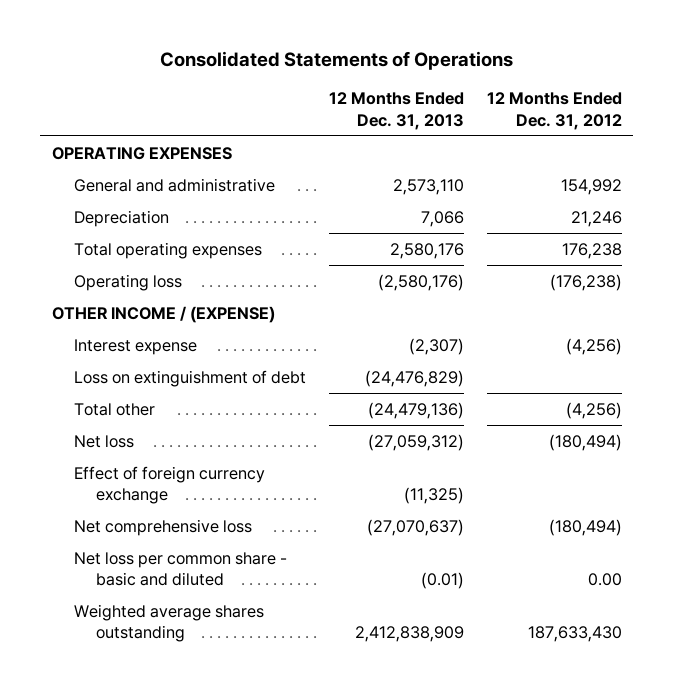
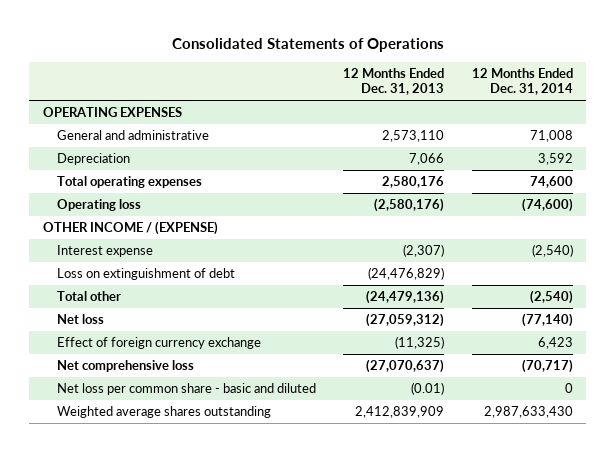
[486,92,622,130] 12 Months Ended Dec. 31, 2012 -> none
none -> [471,67,573,96] 12 Months Ended Dec. 31, 2014
[354,626,464,643] 2,412,838,909 -> [355,405,445,418] 2,412,839,909

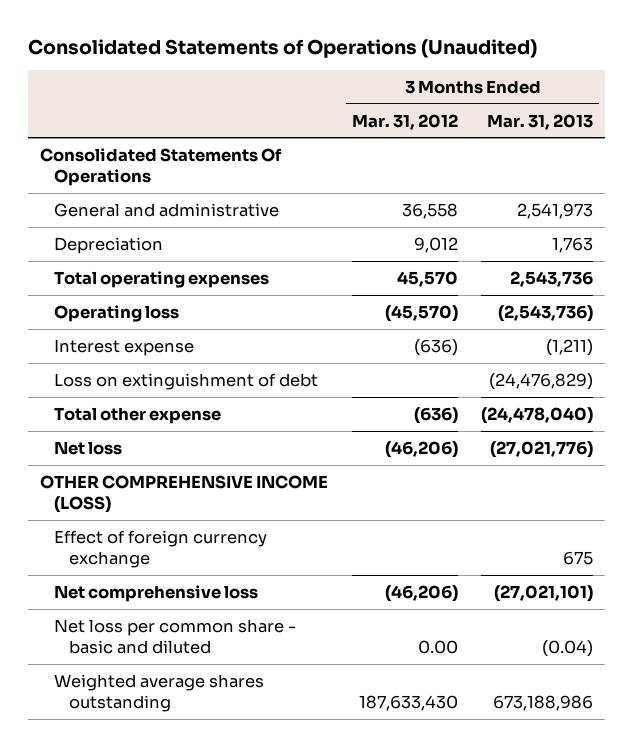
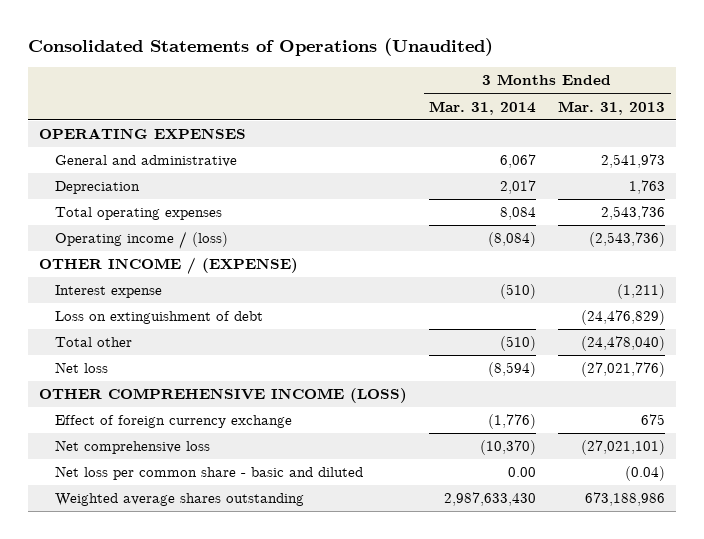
[351,113,458,130] Mar. 31, 2012 -> none
none -> [429,100,537,115] Mar. 31, 2014
[39,147,282,186] Consolidated Statements Of Operations -> none
none -> [39,128,247,140] OPERATING EXPENSES
[54,304,180,322] Operating loss -> [55,231,229,250] Operating income / (loss)
none -> [39,257,299,275] OTHER INCOME / (EXPENSE)
[54,406,222,424] Total other expense -> [55,337,133,348] Total other

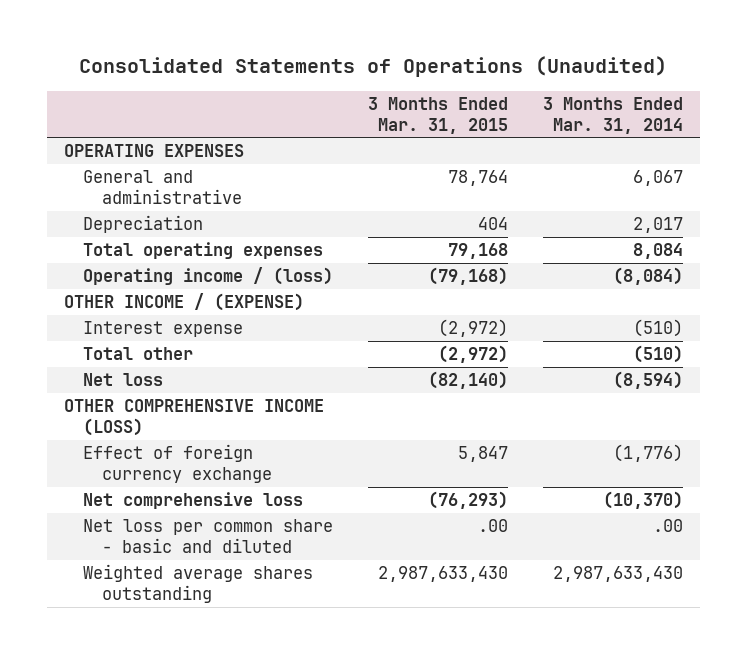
[558,100,666,115] Mar. 31, 2013 -> none
none -> [367,96,508,134] 3 Months Ended Mar. 31, 2015
[55,311,264,325] Loss on extinguishment of debt -> none
[508,467,537,478] 0.00 -> [652,519,683,533] .00

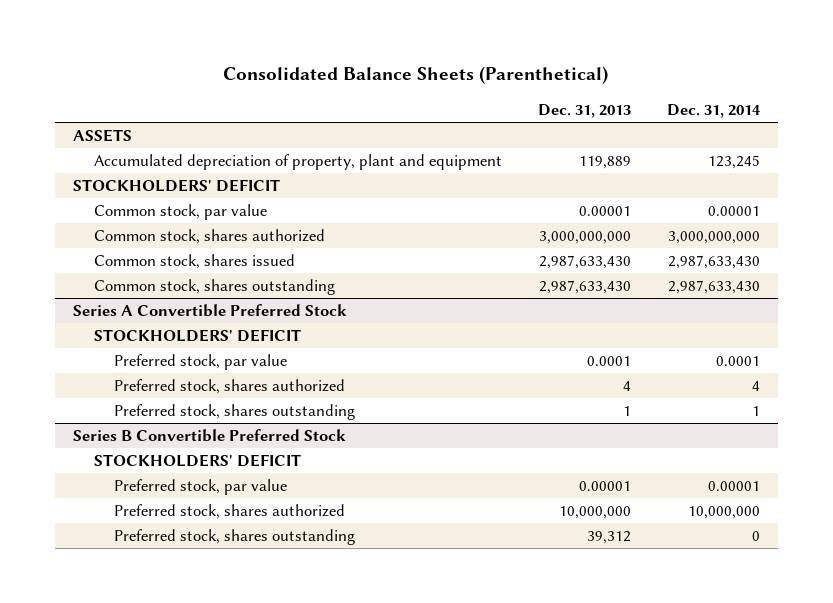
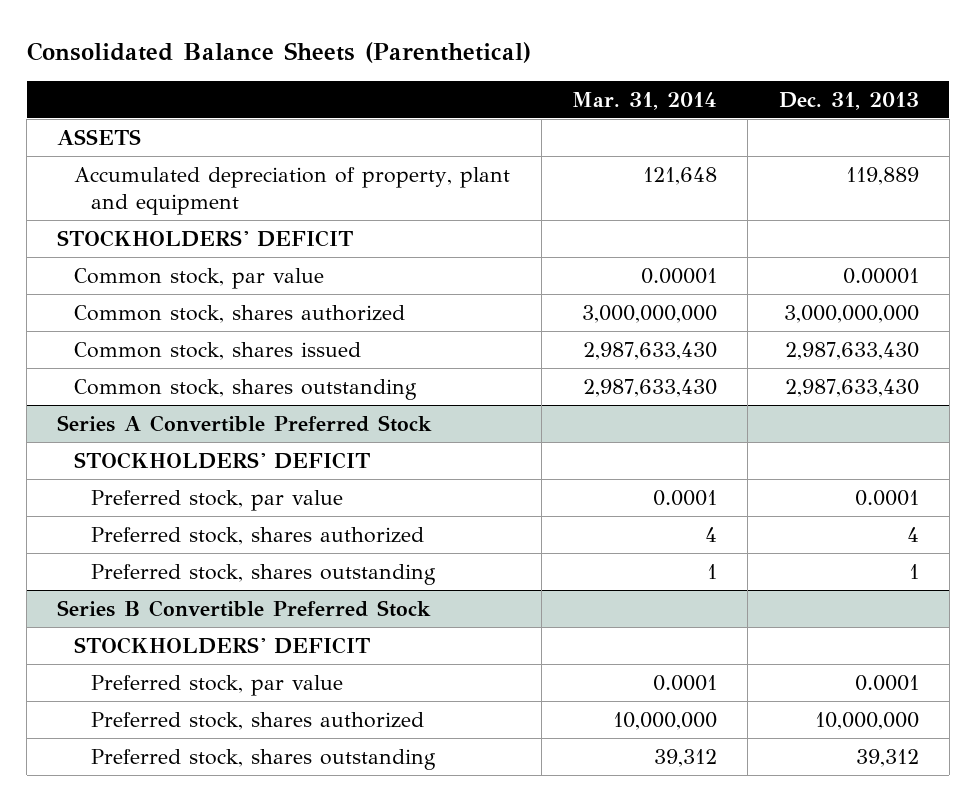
[666,104,761,119] Dec. 31, 2014 -> none
none -> [571,91,717,110] Mar. 31, 2014
[578,481,631,492] 0.00001 -> [854,674,919,691] 0.0001

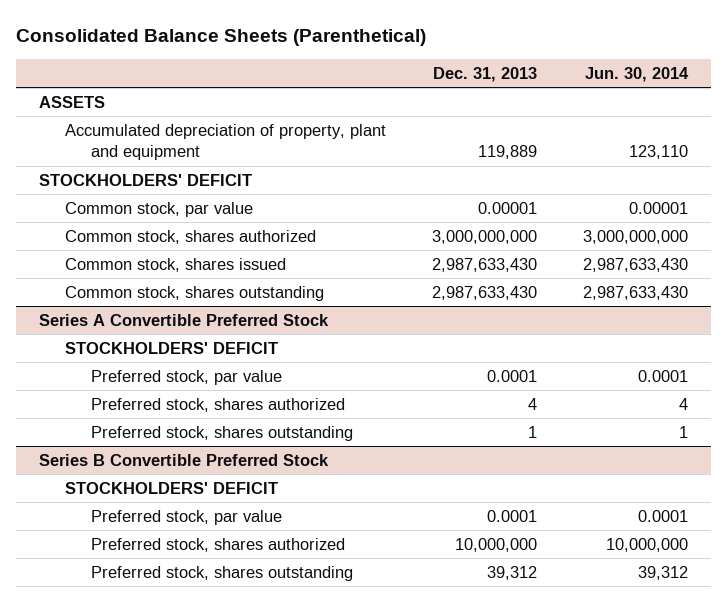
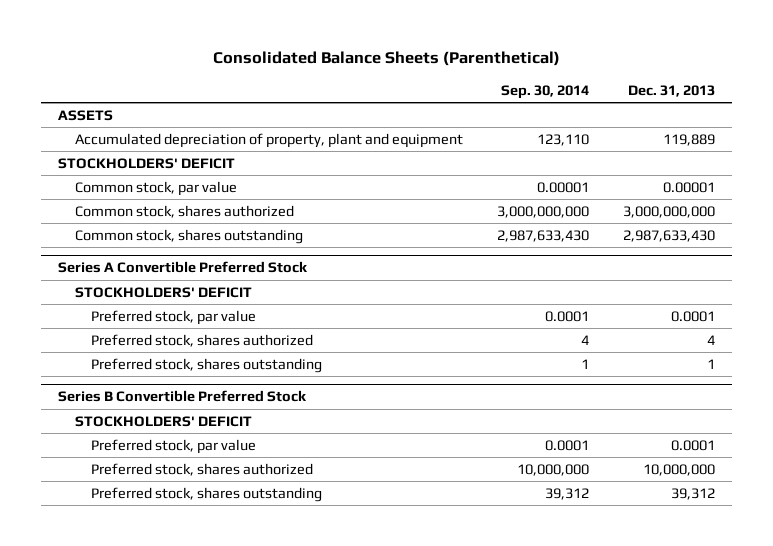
[585,66,690,82] Jun. 30, 2014 -> none
none -> [500,84,589,99] Sep. 30, 2014
[65,257,287,272] Common stock, shares issued -> none

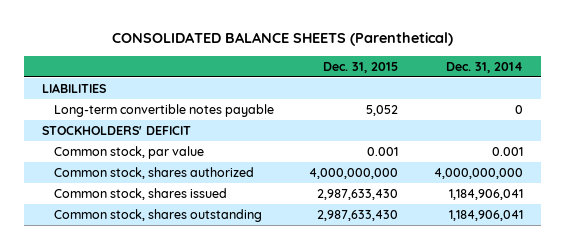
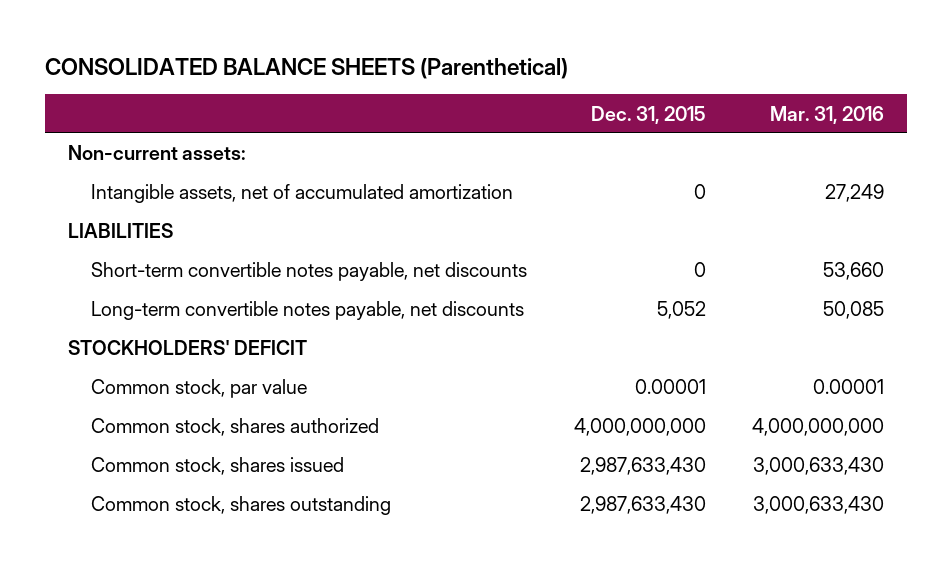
[446,61,524,73] Dec. 31, 2014 -> none
none -> [770,105,885,124] Mar. 31, 2016
none -> [68,145,247,161] Non-current assets:
none -> [91,184,514,204] Intangible assets, net of accumulated amortization
none -> [91,262,528,282] Short-term convertible notes payable, net discounts
[53,103,274,117] Long-term convertible notes payable -> [91,301,525,321] Long-term convertible notes payable, net discounts
[367,146,399,156] 0.001 -> [634,379,706,395] 0.00001

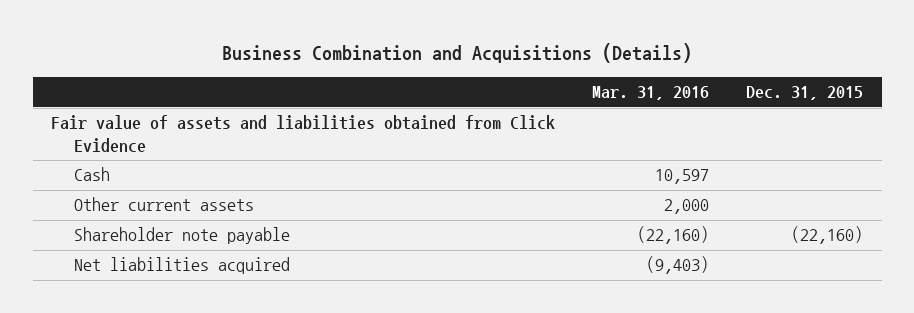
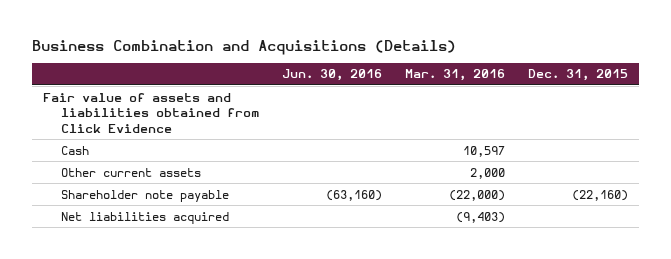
none -> [282,69,383,82] Jun. 30, 2016
[637,226,710,245] (22,160) -> [449,189,506,201] (22,000)

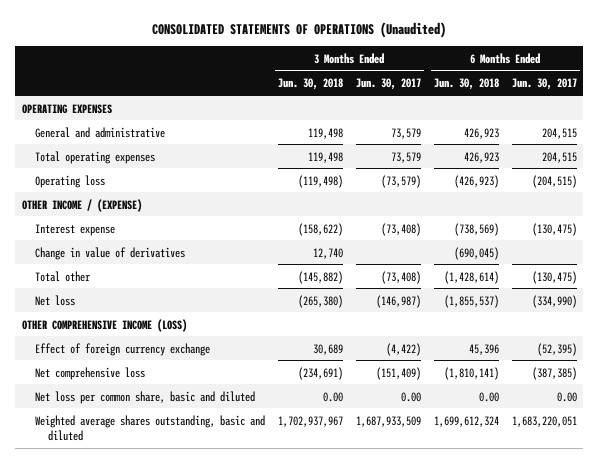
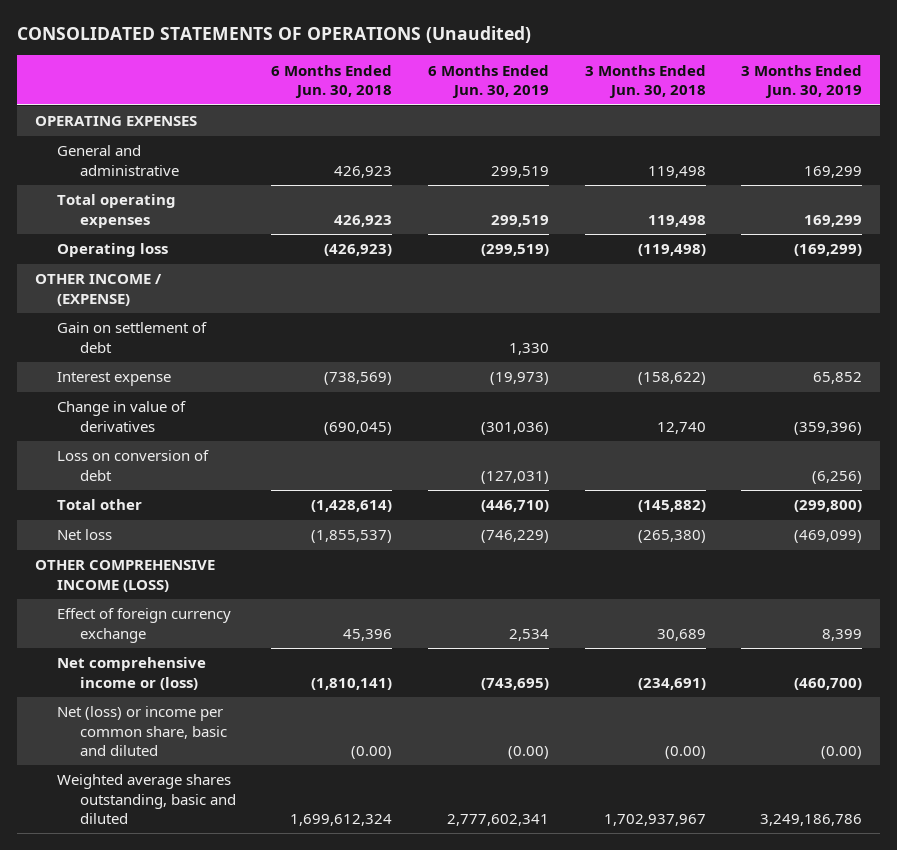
[355,78,421,91] Jun. 30, 2017 -> none
[511,78,577,91] Jun. 30, 2017 -> none
none -> [427,64,549,98] 6 Months Ended Jun. 30, 2019
none -> [741,64,863,98] 3 Months Ended Jun. 30, 2019
none -> [57,322,208,353] Gain on settlement of debt
none -> [57,450,210,481] Loss on conversion of debt
[34,366,145,380] Net comprehensive loss -> [57,657,207,690] Net comprehensive income or (loss)
[34,390,255,404] Net loss per common share, basic and diluted -> [57,706,227,756] Net (loss) or income per common share, basic and diluted
[322,391,343,402] 0.00 -> [664,745,706,759] (0.00)
[478,391,499,402] 0.00 -> [351,745,393,759] (0.00)

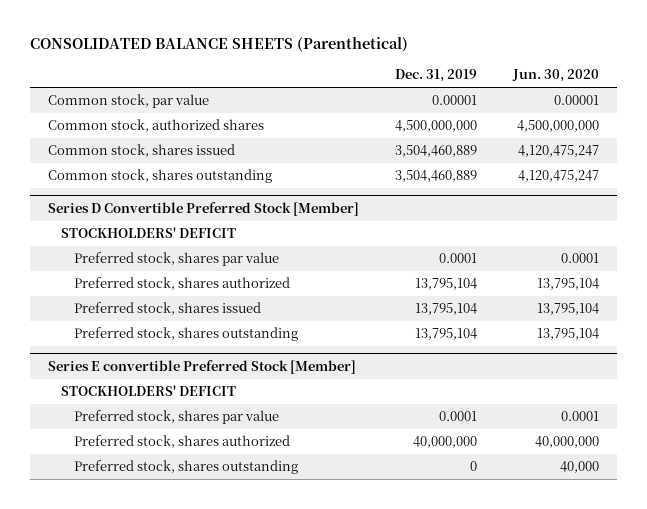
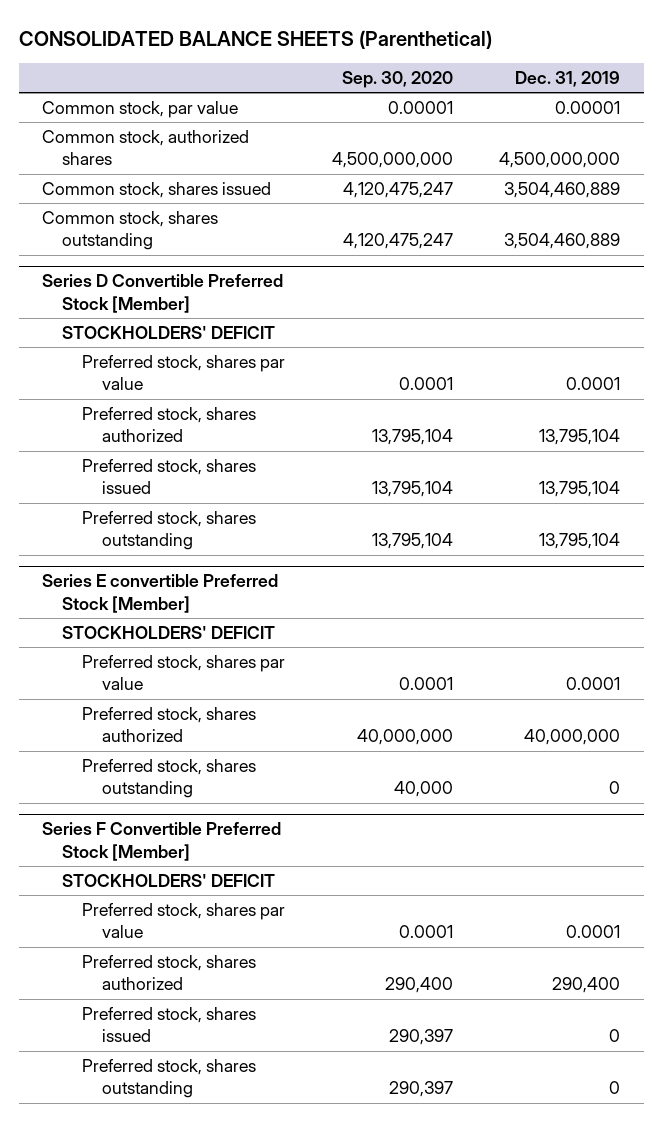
[512,69,600,83] Jun. 30, 2020 -> none
none -> [341,71,453,89] Sep. 30, 2020
none -> [42,822,282,861] Series F Convertible Preferred Stock [Member]
none -> [62,873,276,887] STOCKHOLDERS' DEFICIT
none -> [82,902,286,939] Preferred stock, shares par value
none -> [82,954,257,991] Preferred stock, shares authorized
none -> [82,1006,257,1043] Preferred stock, shares issued
none -> [82,1058,257,1099] Preferred stock, shares outstanding

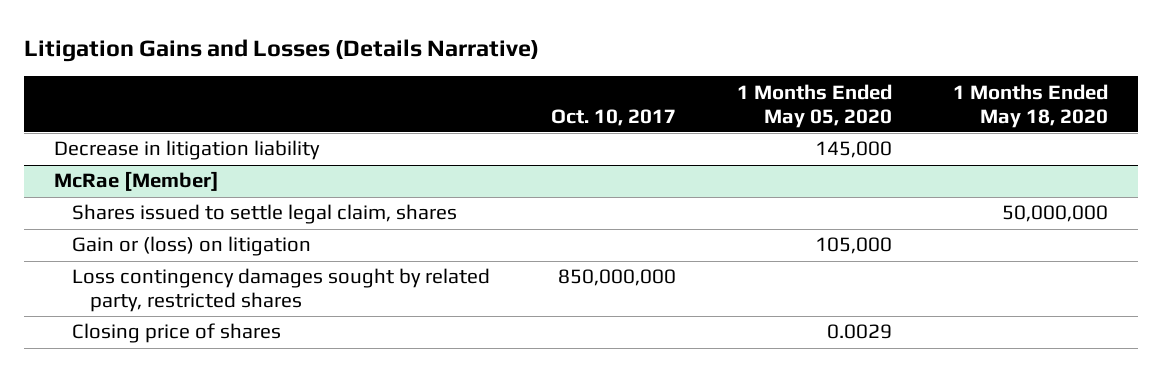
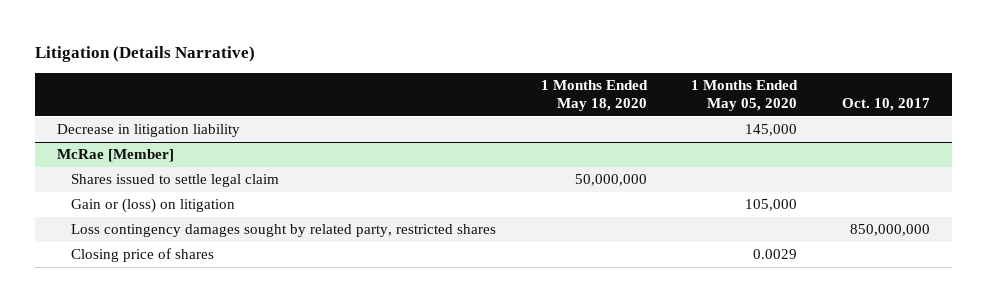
[23,38,539,62] Litigation Gains and Losses (Details Narrative) -> [34,45,255,62] Litigation (Details Narrative)
[72,204,458,225] Shares issued to settle legal claim, shares -> [71,174,280,188] Shares issued to settle legal claim

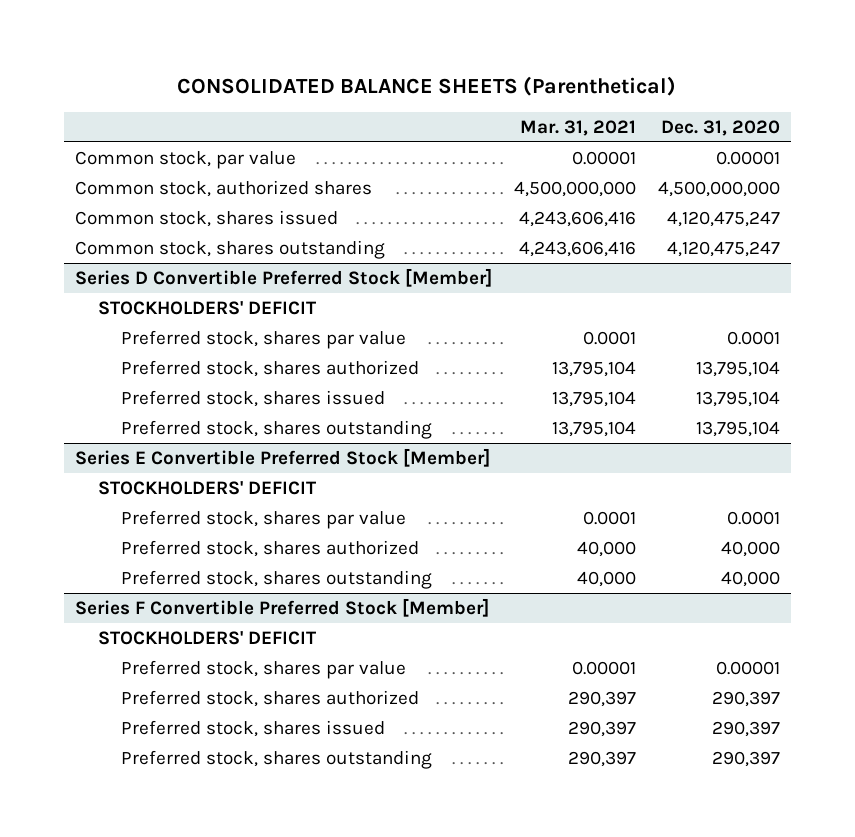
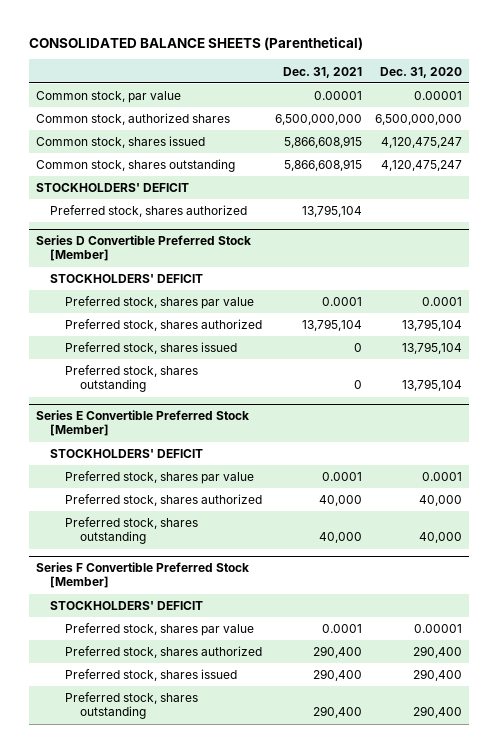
[519,119,636,136] Mar. 31, 2021 -> none
none -> [283,66,363,78] Dec. 31, 2021
[657,180,780,197] 4,500,000,000 -> [375,114,463,126] 6,500,000,000
none -> [35,183,189,193] STOCKHOLDERS' DEFICIT
none -> [50,205,248,218] Preferred stock, shares authorized
[711,690,780,707] 290,397 -> [413,646,463,659] 290,400
[711,720,780,737] 290,397 -> [413,669,463,682] 290,400
[711,750,780,767] 290,397 -> [413,706,463,719] 290,400

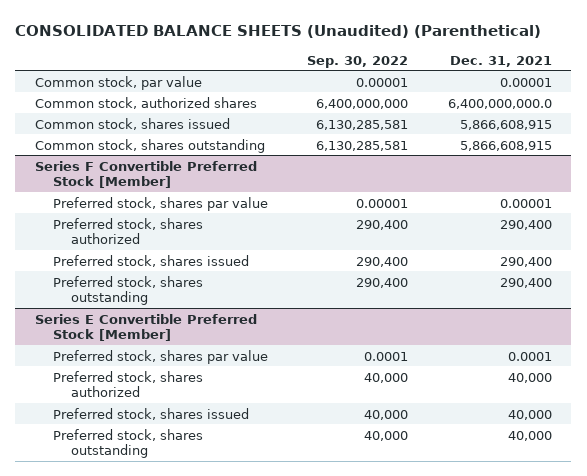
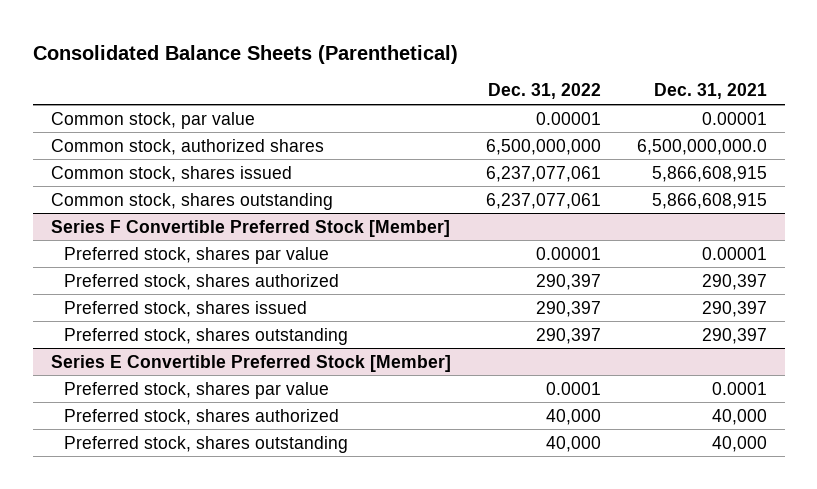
[15,24,542,38] CONSOLIDATED BALANCE SHEETS (Unaudited) (Parenthetical) -> [32,44,458,64] Consolidated Balance Sheets (Parenthetical)
[307,55,409,68] Sep. 30, 2022 -> none
none -> [488,83,602,100] Dec. 31, 2022
[447,98,552,109] 6,400,000,000.0 -> [636,138,767,155] 6,500,000,000.0
[499,219,552,230] 290,400 -> [701,273,767,290] 290,397
[499,256,552,267] 290,400 -> [701,300,767,317] 290,397
[499,277,552,288] 290,400 -> [701,327,767,344] 290,397
[53,407,250,420] Preferred stock, shares issued -> none

